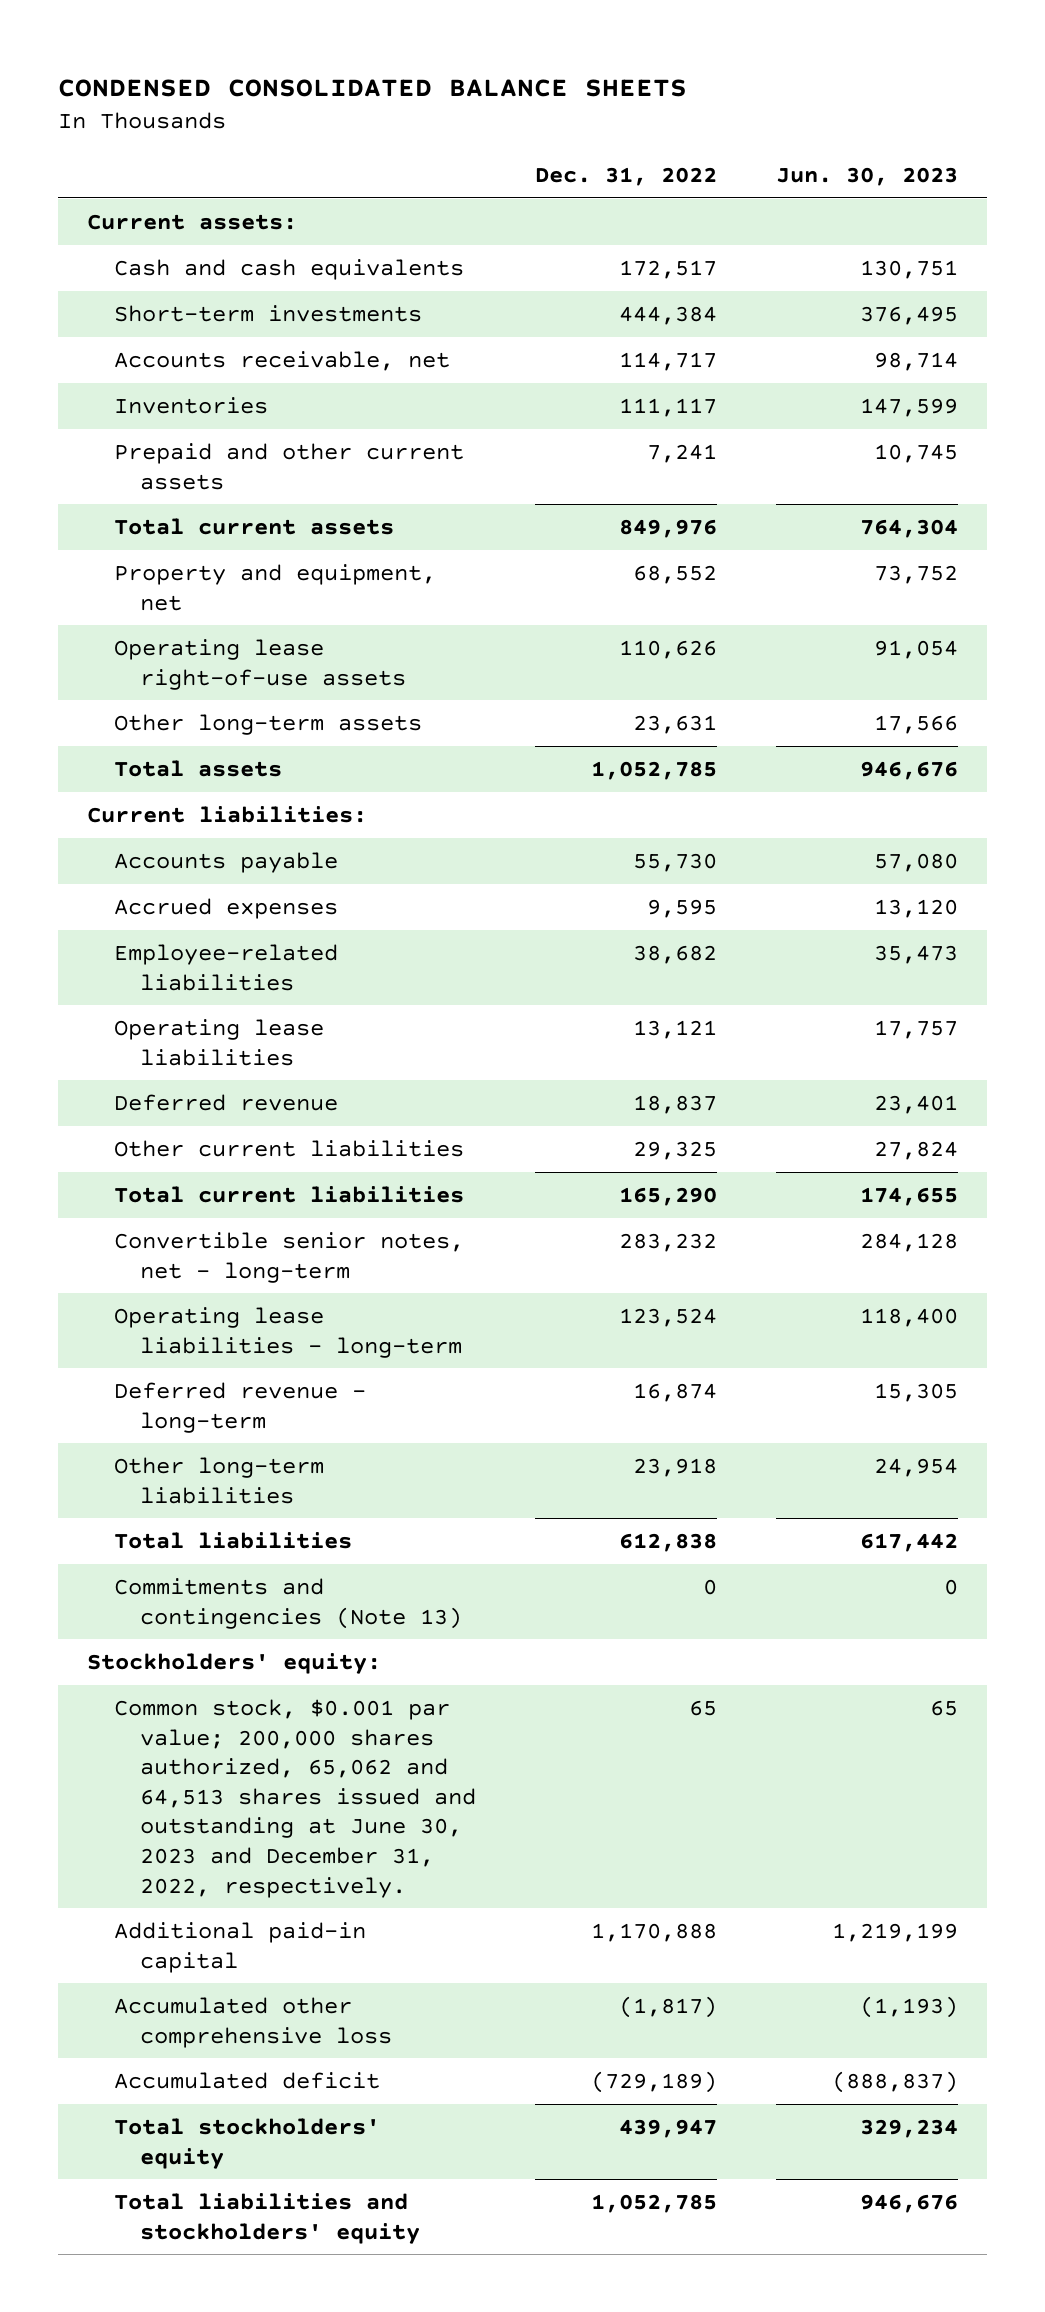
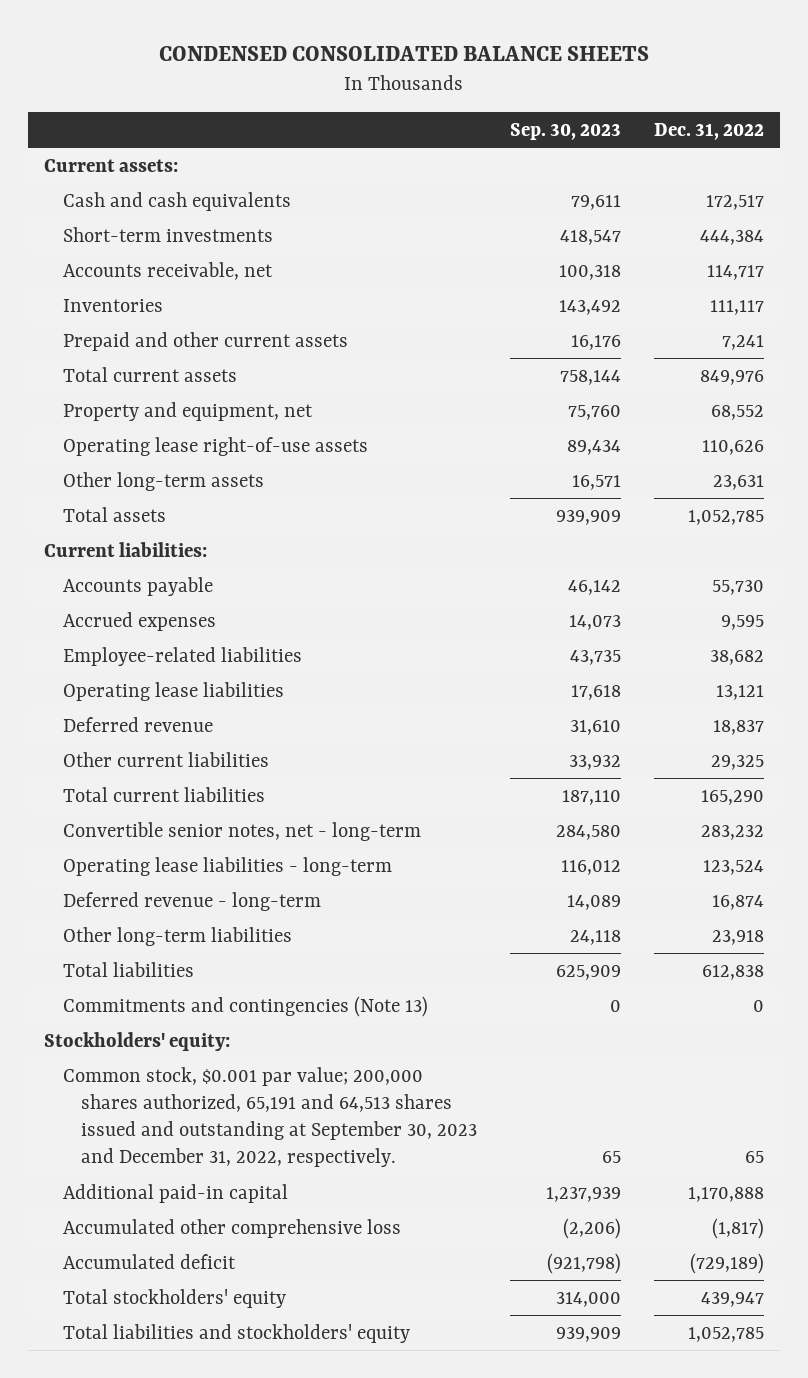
[775,167,958,187] Jun. 30, 2023 -> none
none -> [510,122,622,140] Sep. 30, 2023
[113,1698,477,1898] Common stock, $0.001 par value; 200,000 shares authorized, 65,062 and 64,513 shares issued and outstanding at June 30, 2023 and December 31, 2022, respectively. -> [62,1066,478,1168] Common stock, $0.001 par value; 200,000 shares authorized, 65,191 and 64,513 shares issued and outstanding at September 30, 2023 and December 31, 2022, respectively.

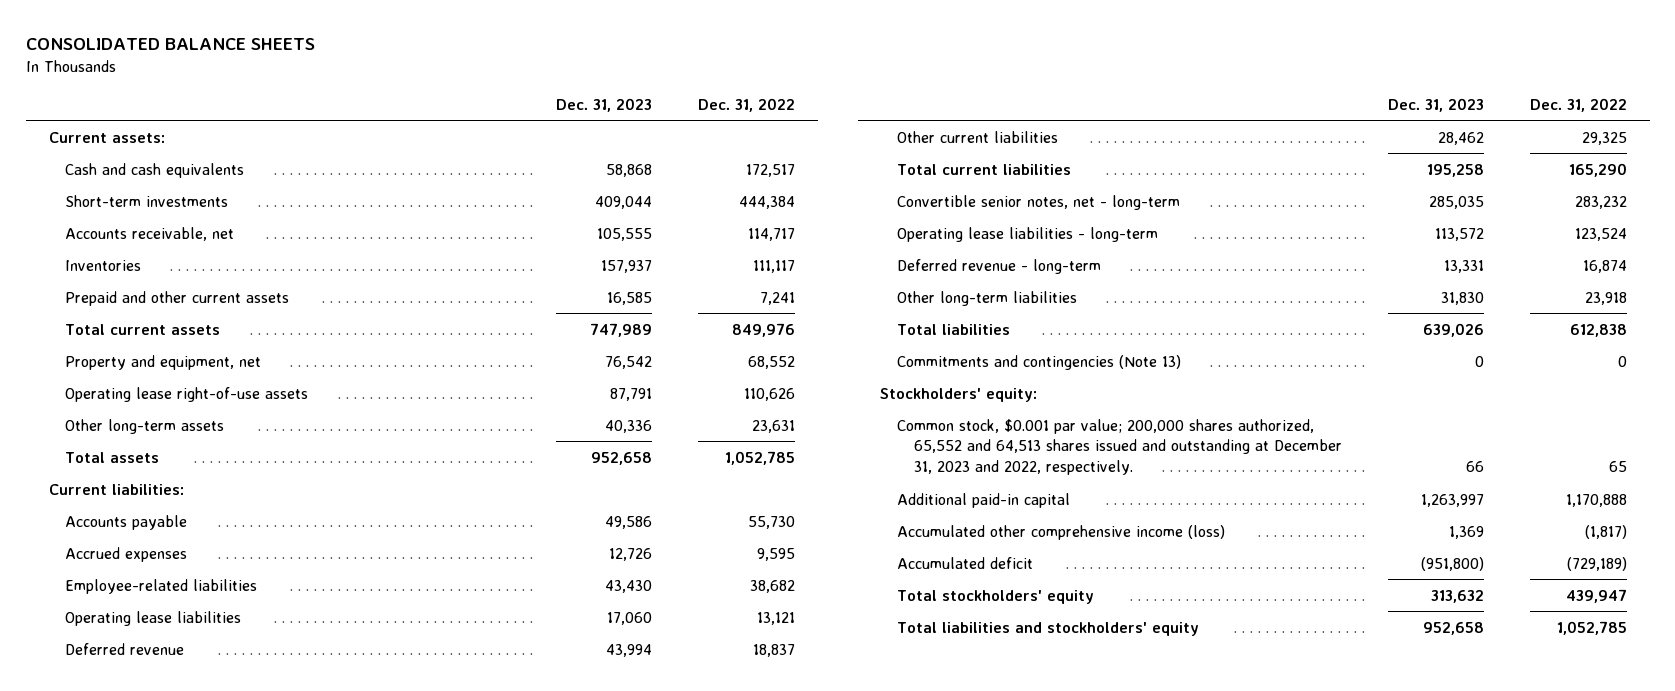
[159,46,650,62] CONDENSED CONSOLIDATED BALANCE SHEETS -> [25,38,315,51] CONSOLIDATED BALANCE SHEETS
[510,122,622,140] Sep. 30, 2023 -> none
none -> [556,97,653,112] Dec. 31, 2023
[62,1066,478,1168] Common stock, $0.001 par value; 200,000 shares authorized, 65,191 and 64,513 shares issued and outstanding at September 30, 2023 and December 31, 2022, respectively. -> [897,418,1343,476] Common stock, $0.001 par value; 200,000 shares authorized, 65,552 and 64,513 shares issued and outstanding at December 31, 2023 and 2022, respectively.
[62,1218,401,1238] Accumulated other comprehensive loss -> [897,524,1226,540] Accumulated other comprehensive income (loss)

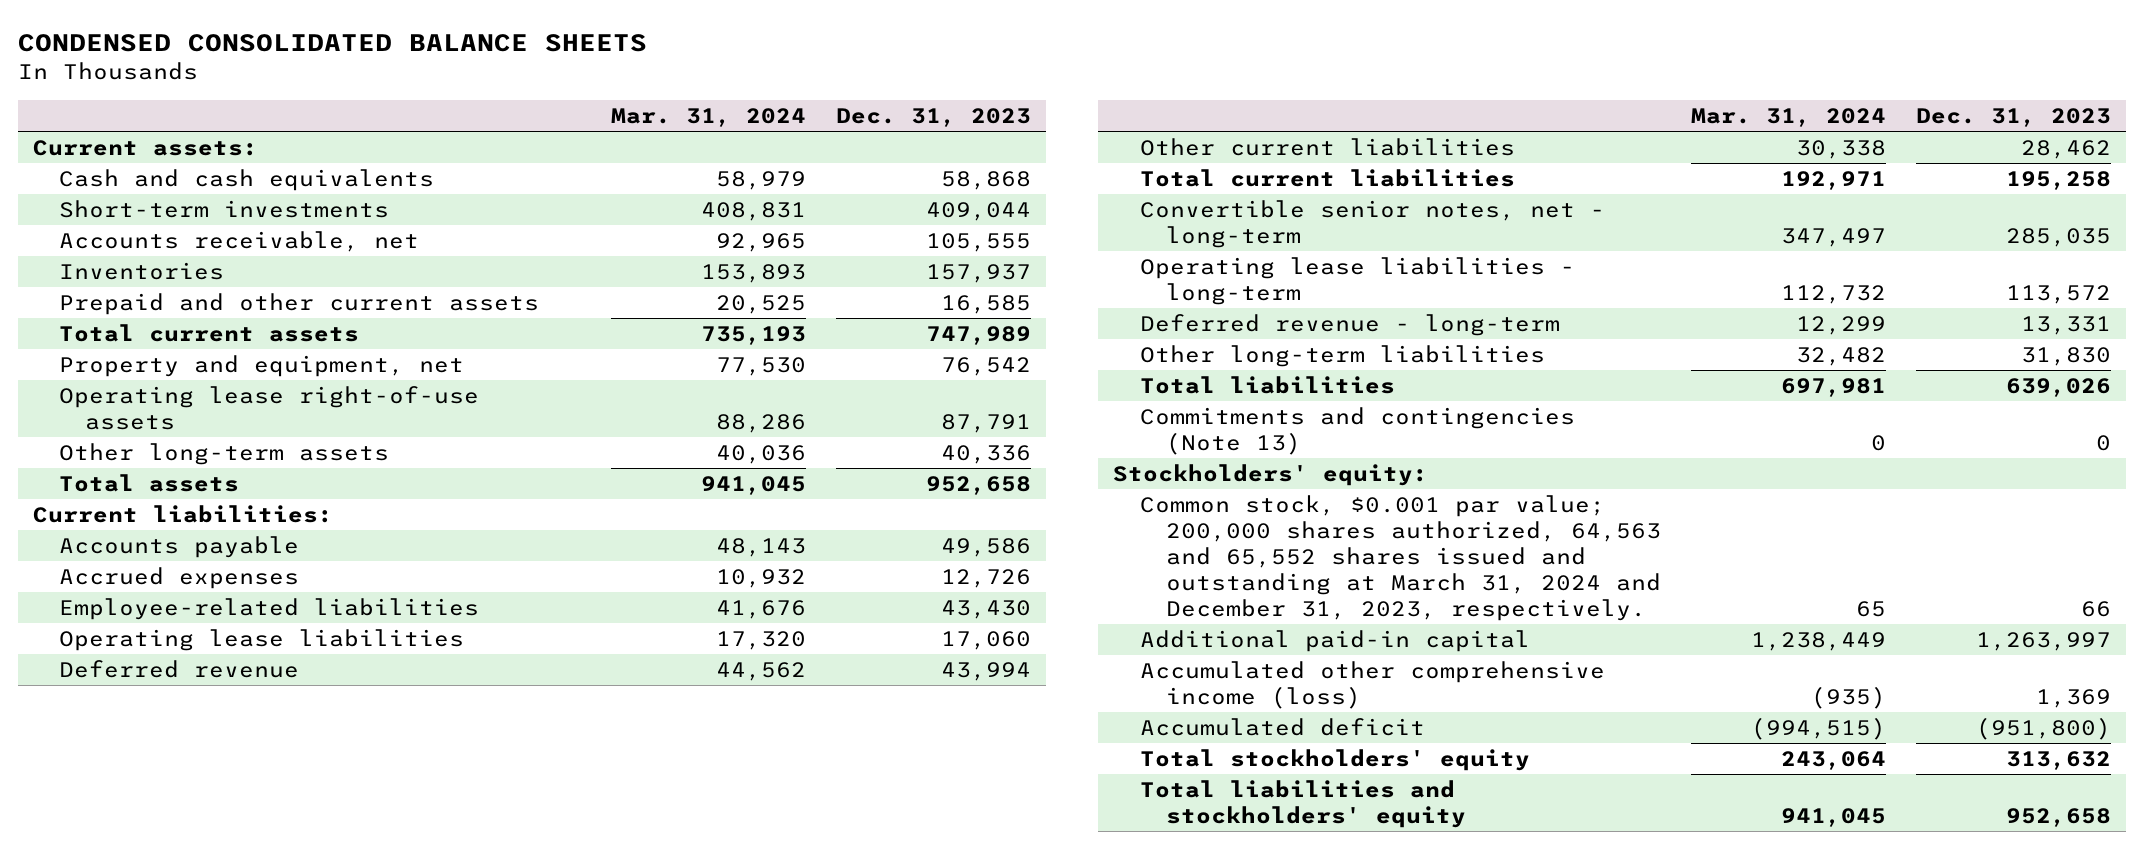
[25,38,315,51] CONSOLIDATED BALANCE SHEETS -> [17,33,647,52] CONDENSED CONSOLIDATED BALANCE SHEETS
[697,97,795,112] Dec. 31, 2022 -> none
none -> [610,107,806,127] Mar. 31, 2024
[897,418,1343,476] Common stock, $0.001 par value; 200,000 shares authorized, 65,552 and 64,513 shares issued and outstanding at December 31, 2023 and 2022, respectively. -> [1139,494,1661,622] Common stock, $0.001 par value; 200,000 shares authorized, 64,563 and 65,552 shares issued and outstanding at March 31, 2024 and December 31, 2023, respectively.

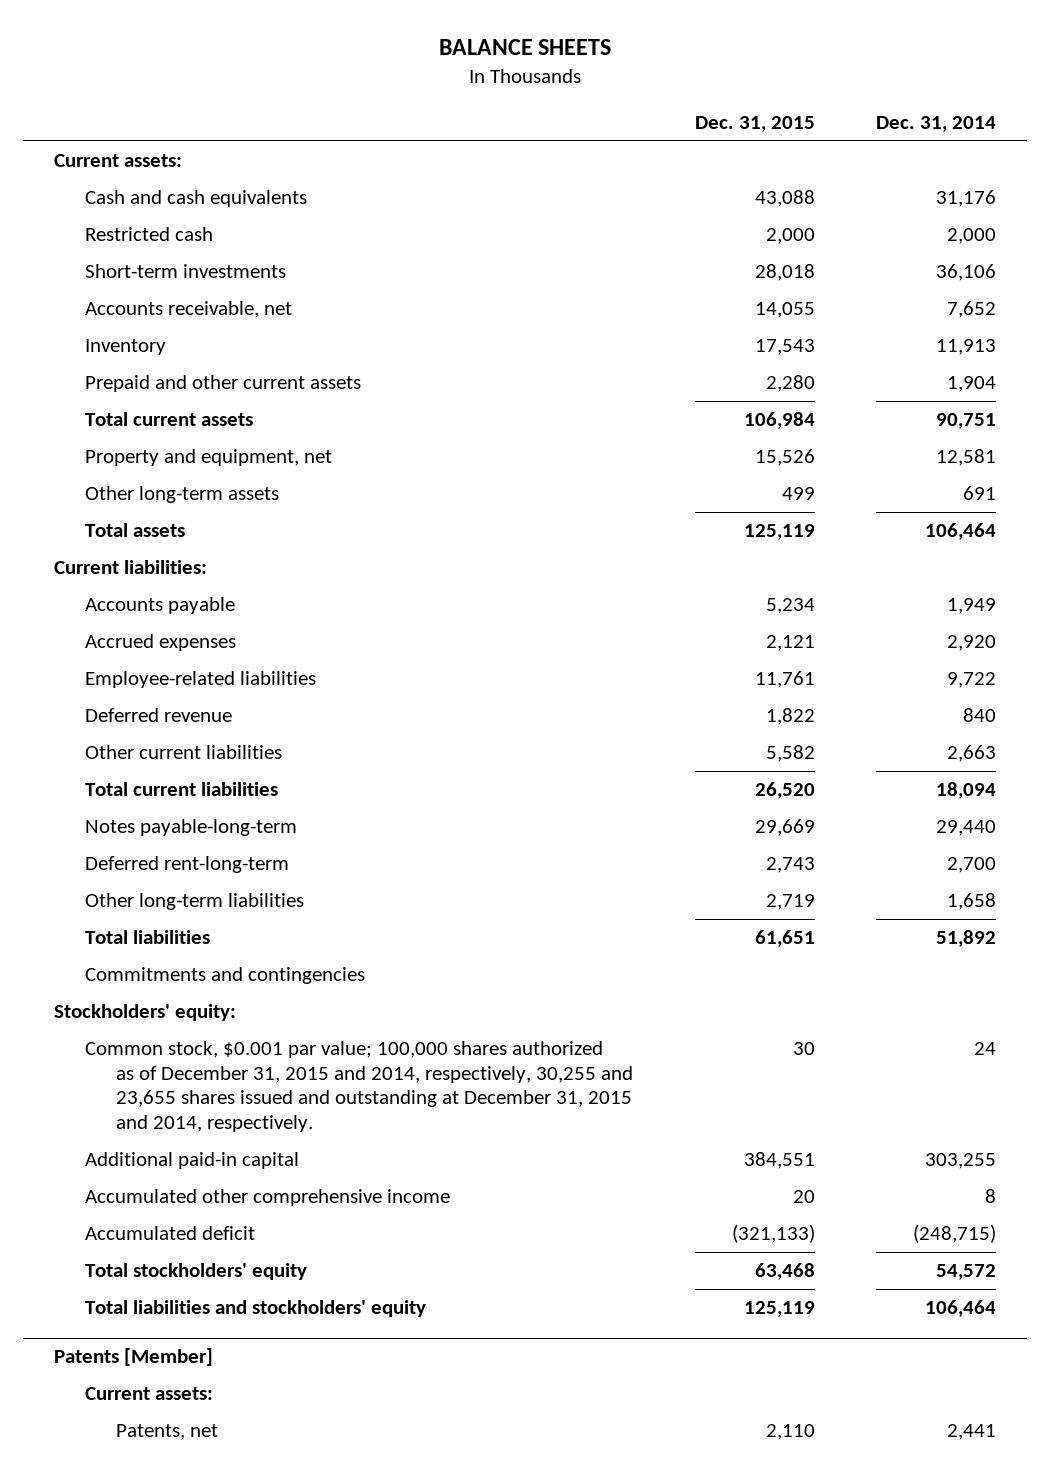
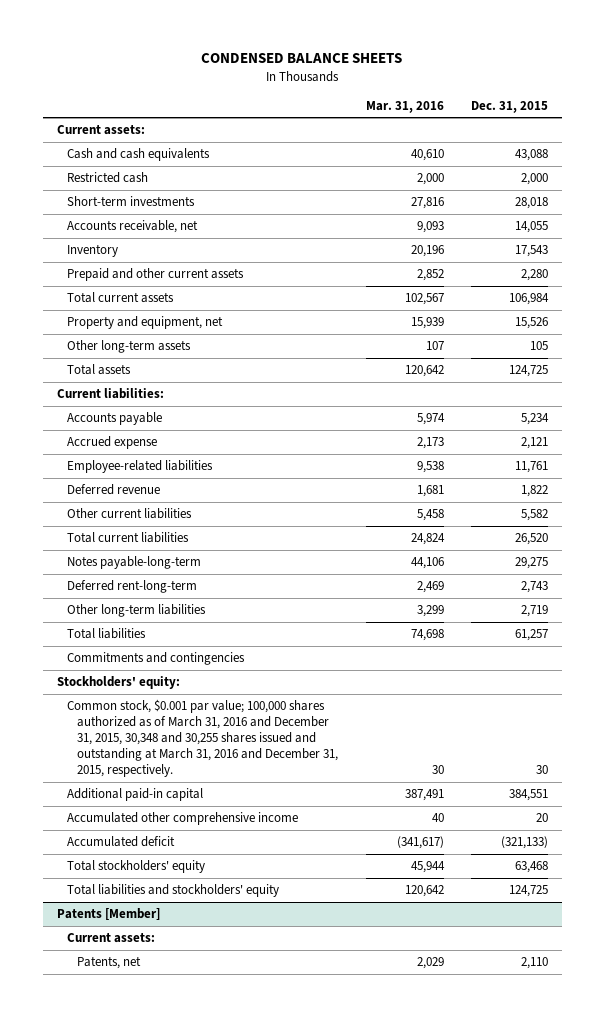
[439,39,612,56] BALANCE SHEETS -> [201,53,403,64] CONDENSED BALANCE SHEETS
[876,116,997,133] Dec. 31, 2014 -> none
none -> [365,100,444,113] Mar. 31, 2016
[781,487,815,501] 499 -> [529,341,548,351] 105
[743,524,815,541] 125,119 -> [508,365,548,378] 124,725
[84,634,236,652] Accrued expenses -> [66,436,157,450] Accrued expense
[754,819,815,837] 29,669 -> [514,557,548,570] 29,275
[754,930,815,948] 61,651 -> [514,629,548,642] 61,257
[84,1041,633,1132] Common stock, $0.001 par value; 100,000 shares authorized as of December 31, 2015 and 2014, respectively, 30,255 and 23,655 shares issued and outstanding at December 31, 2015 and 2014, respectively. -> [66,699,339,778] Common stock, $0.001 par value; 100,000 shares authorized as of March 31, 2016 and December 31, 2015, 30,348 and 30,255 shares issued and outstanding at March 31, 2016 and December 31, 2015, respectively.
[743,1301,815,1318] 125,119 -> [508,885,548,898] 124,725

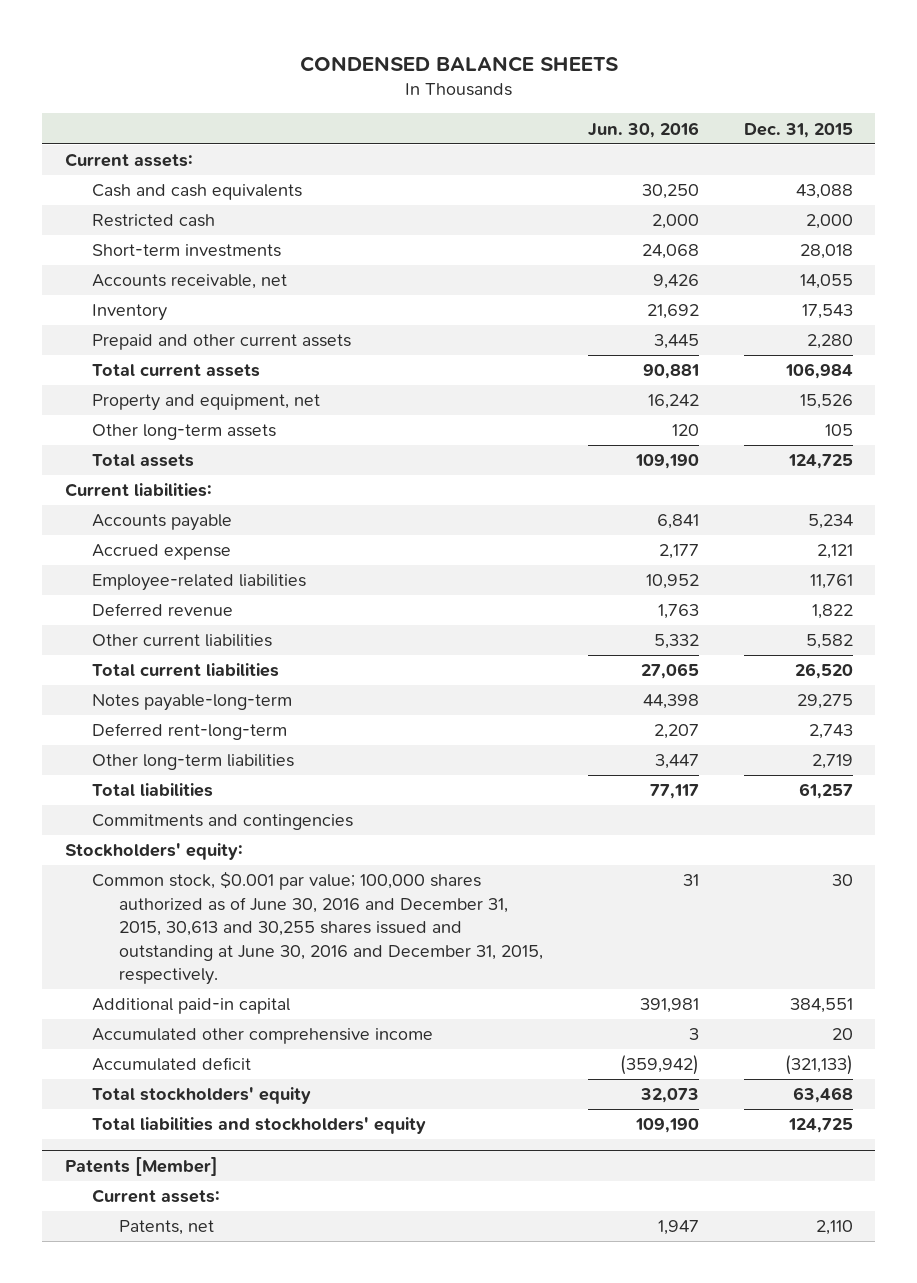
[365,100,444,113] Mar. 31, 2016 -> none
none -> [588,121,700,138] Jun. 30, 2016
[66,699,339,778] Common stock, $0.001 par value; 100,000 shares authorized as of March 31, 2016 and December 31, 2015, 30,348 and 30,255 shares issued and outstanding at March 31, 2016 and December 31, 2015, respectively. -> [91,871,544,986] Common stock, $0.001 par value; 100,000 shares authorized as of June 30, 2016 and December 31, 2015, 30,613 and 30,255 shares issued and outstanding at June 30, 2016 and December 31, 2015, respectively.

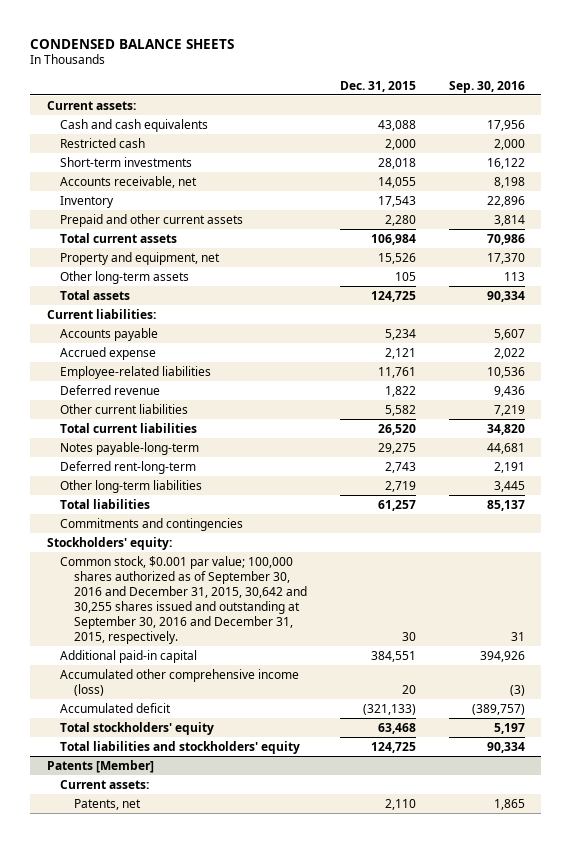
[588,121,700,138] Jun. 30, 2016 -> none
none -> [448,80,525,93] Sep. 30, 2016
[91,871,544,986] Common stock, $0.001 par value; 100,000 shares authorized as of June 30, 2016 and December 31, 2015, 30,613 and 30,255 shares issued and outstanding at June 30, 2016 and December 31, 2015, respectively. -> [60,555,307,644] Common stock, $0.001 par value; 100,000 shares authorized as of September 30, 2016 and December 31, 2015, 30,642 and 30,255 shares issued and outstanding at September 30, 2016 and December 31, 2015, respectively.
[91,1028,433,1045] Accumulated other comprehensive income -> [60,668,300,696] Accumulated other comprehensive income (loss)

